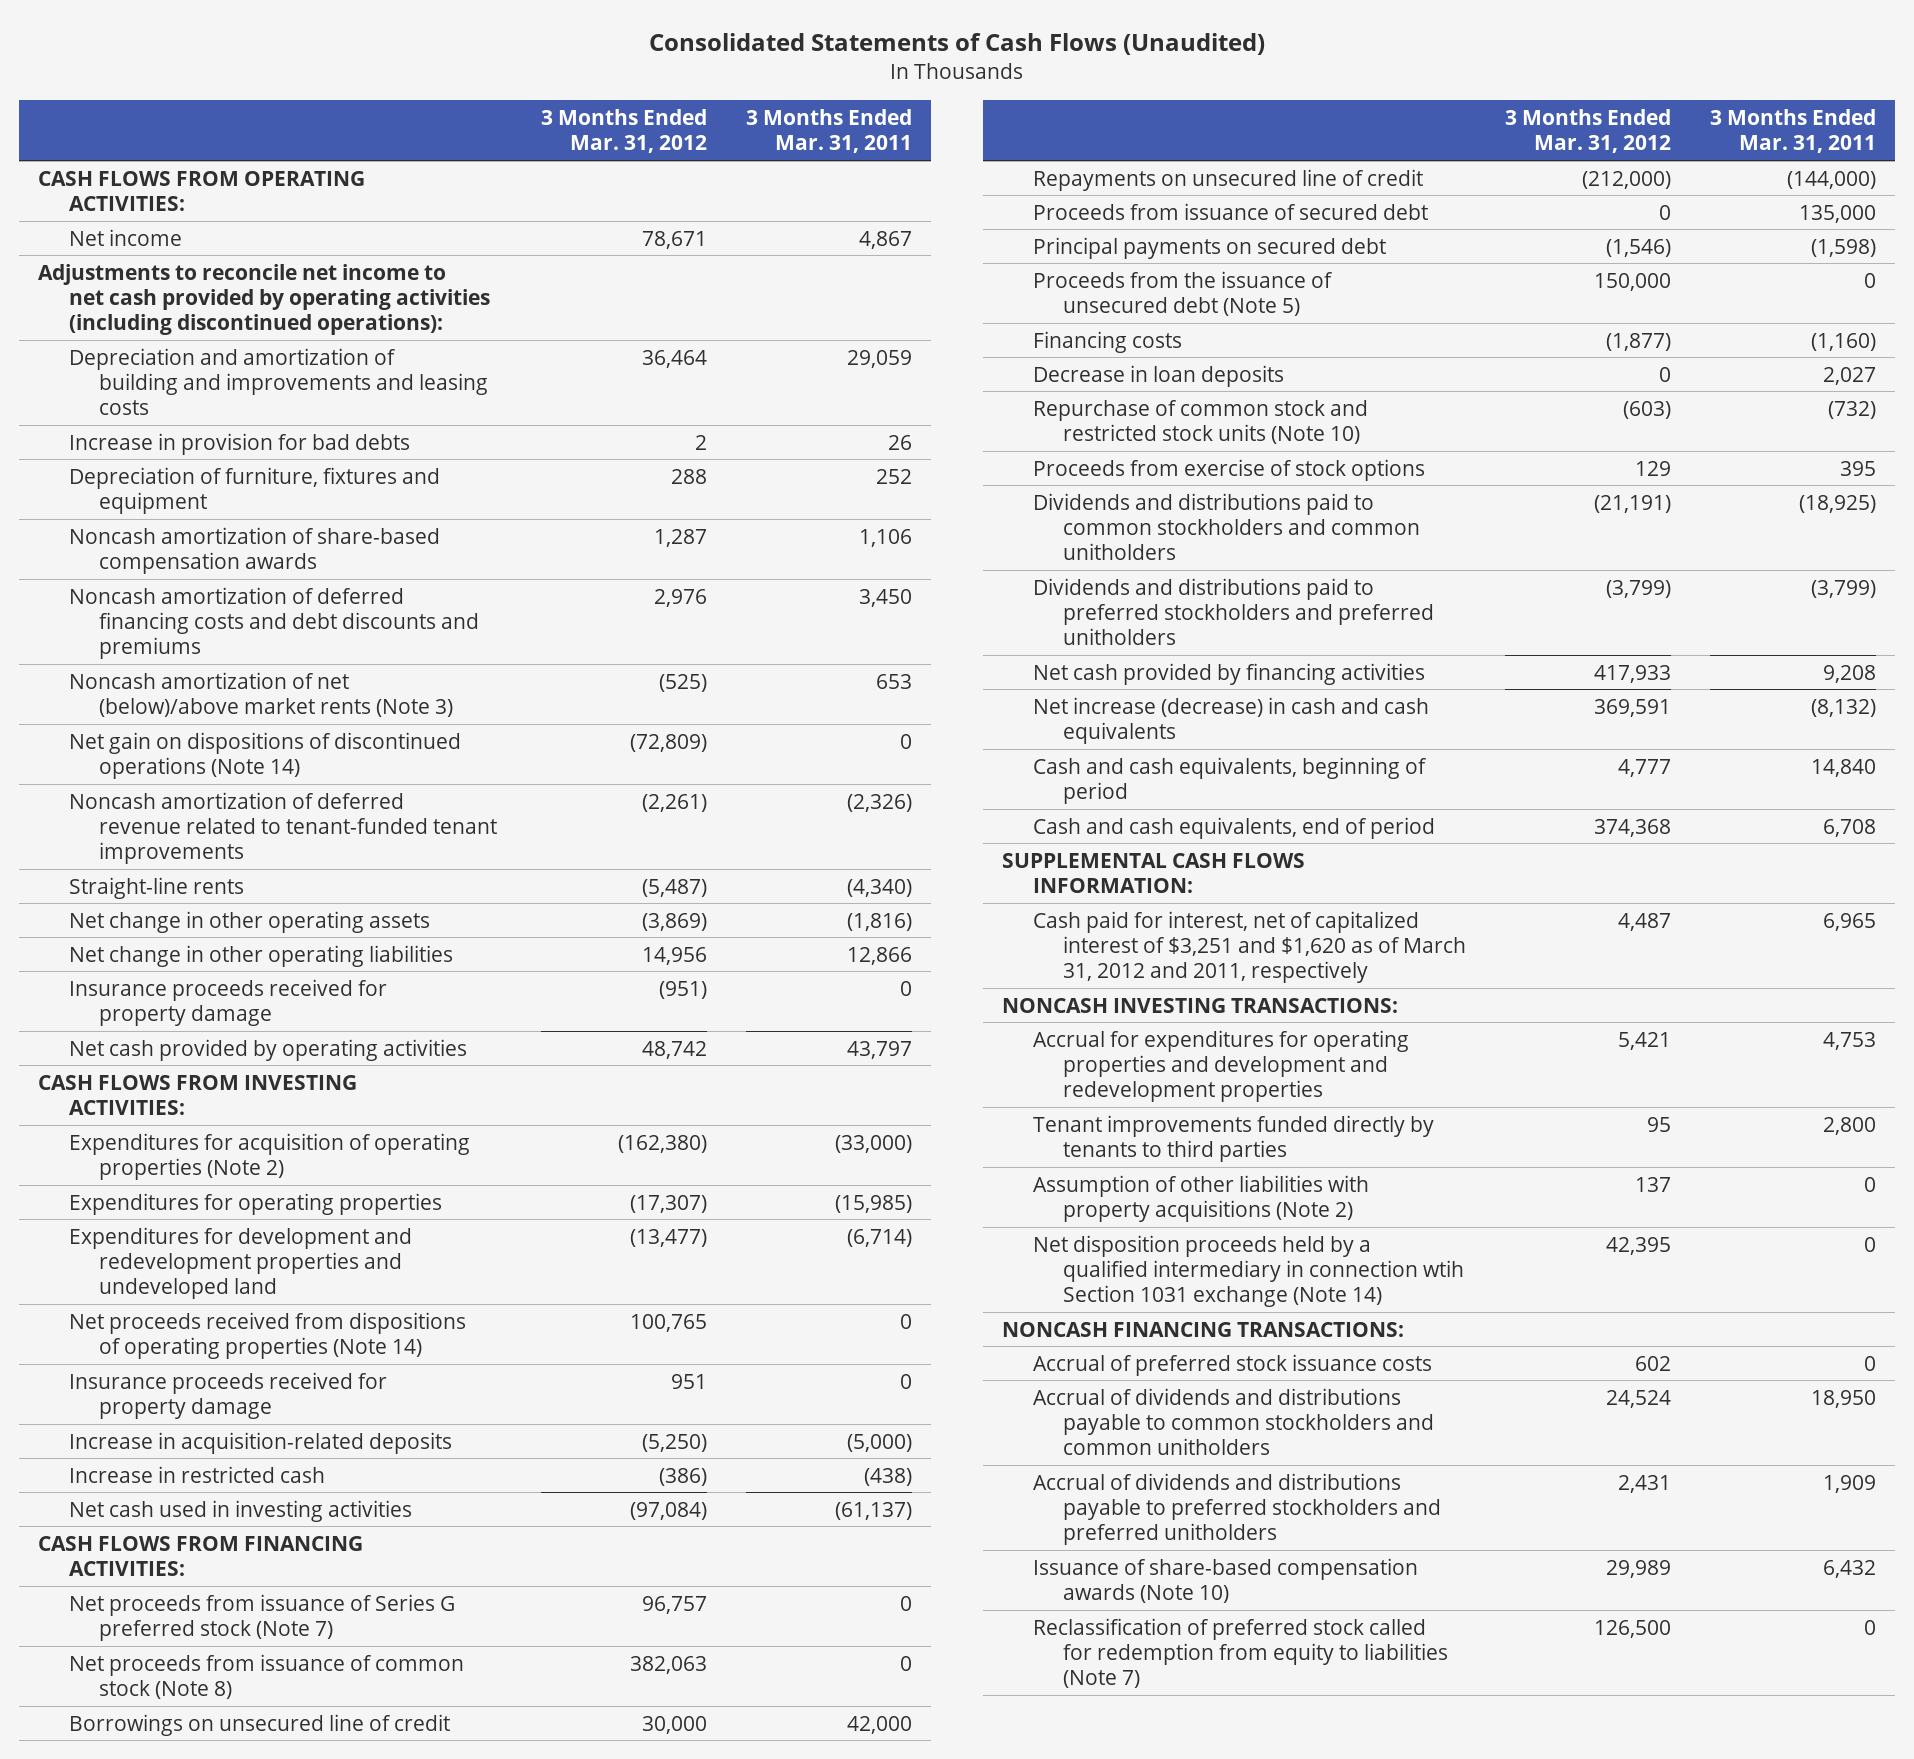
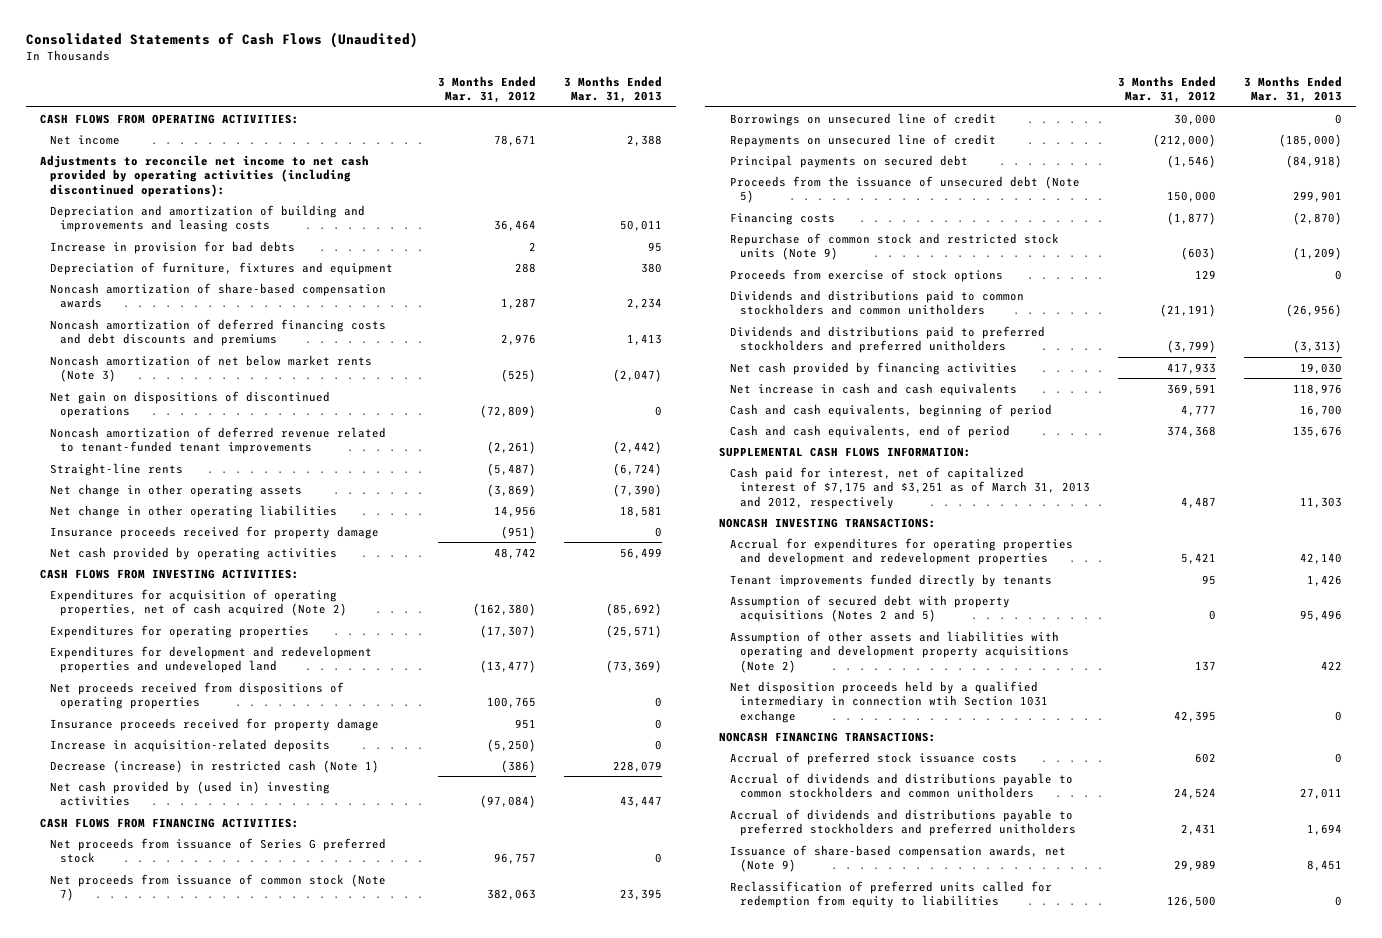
[745,108,912,154] 3 Months Ended Mar. 31, 2011 -> none
none -> [564,75,663,104] 3 Months Ended Mar. 31, 2013
[68,671,454,717] Noncash amortization of net (below)/above market rents (Note 3) -> [49,354,372,383] Noncash amortization of net below market rents (Note 3)
[68,731,461,779] Net gain on dispositions of discontinued operations (Note 14) -> [49,390,330,419] Net gain on dispositions of discontinued operations
[68,1132,470,1180] Expenditures for acquisition of operating properties (Note 2) -> [49,588,348,617] Expenditures for acquisition of operating properties, net of cash acquired (Note 2)
[68,1311,466,1359] Net proceeds received from dispositions of operating properties (Note 14) -> [49,681,344,710] Net proceeds received from dispositions of operating properties
[68,1465,325,1483] Increase in restricted cash -> [49,759,379,773] Decrease (increase) in restricted cash (Note 1)
[68,1499,412,1522] Net cash used in investing activities -> [49,780,330,807] Net cash provided by (used in) investing activities
[68,1593,455,1641] Net proceeds from issuance of Series G preferred stock (Note 7) -> [49,837,386,864] Net proceeds from issuance of Series G preferred stock
[68,1653,464,1699] Net proceeds from issuance of common stock (Note 8) -> [49,873,386,902] Net proceeds from issuance of common stock (Note 7)
[1032,202,1428,220] Proceeds from issuance of secured debt -> none
[1032,364,1284,387] Decrease in loan deposits -> none
[1032,399,1368,444] Repurchase of common stock and restricted stock units (Note 10) -> [729,232,1059,261] Repurchase of common stock and restricted stock units (Note 9)
[1032,696,1429,744] Net increase (decrease) in cash and cash equivalents -> [729,382,1017,396] Net increase in cash and cash equivalents
[1032,910,1467,984] Cash paid for interest, net of capitalized interest of $3,251 and $1,620 as of March 31, 2012 and 2011, respectively -> [729,466,1090,509] Cash paid for interest, net of capitalized interest of $7,175 and $3,251 as of March 31, 2013 and 2012, respectively
[1032,1114,1434,1162] Tenant improvements funded directly by tenants to third parties -> [729,573,1052,587] Tenant improvements funded directly by tenants
none -> [729,594,1010,623] Assumption of secured debt with property acquisitions (Notes 2 and 5)
[1032,1174,1369,1222] Assumption of other liabilities with property acquisitions (Note 2) -> [729,630,1069,673] Assumption of other assets and liabilities with operating and development property acquisitions (Note 2)
[1032,1234,1465,1308] Net disposition proceeds held by a qualified intermediary in connection wtih Section 1031 exchange (Note 14) -> [729,680,1048,723] Net disposition proceeds held by a qualified intermediary in connection wtih Section 1031 exchange
[1032,1557,1418,1603] Issuance of share-based compensation awards (Note 10) -> [729,844,1066,873] Issuance of share-based compensation awards, net (Note 9)
[1032,1617,1449,1689] Reclassification of preferred stock called for redemption from equity to liabilities (Note 7) -> [729,880,1052,909] Reclassification of preferred units called for redemption from equity to liabilities

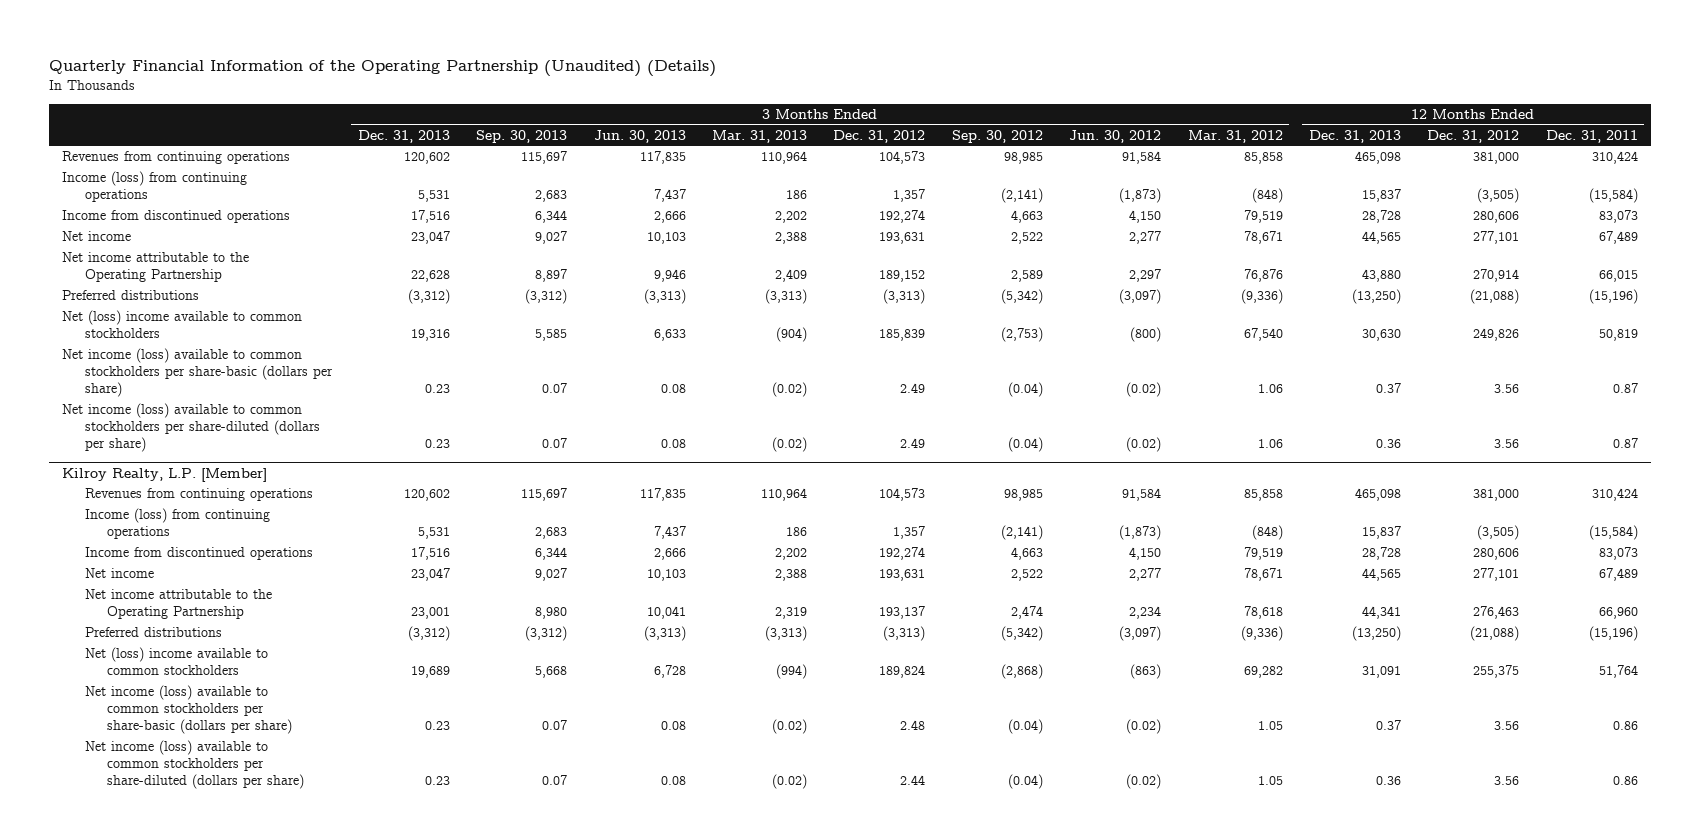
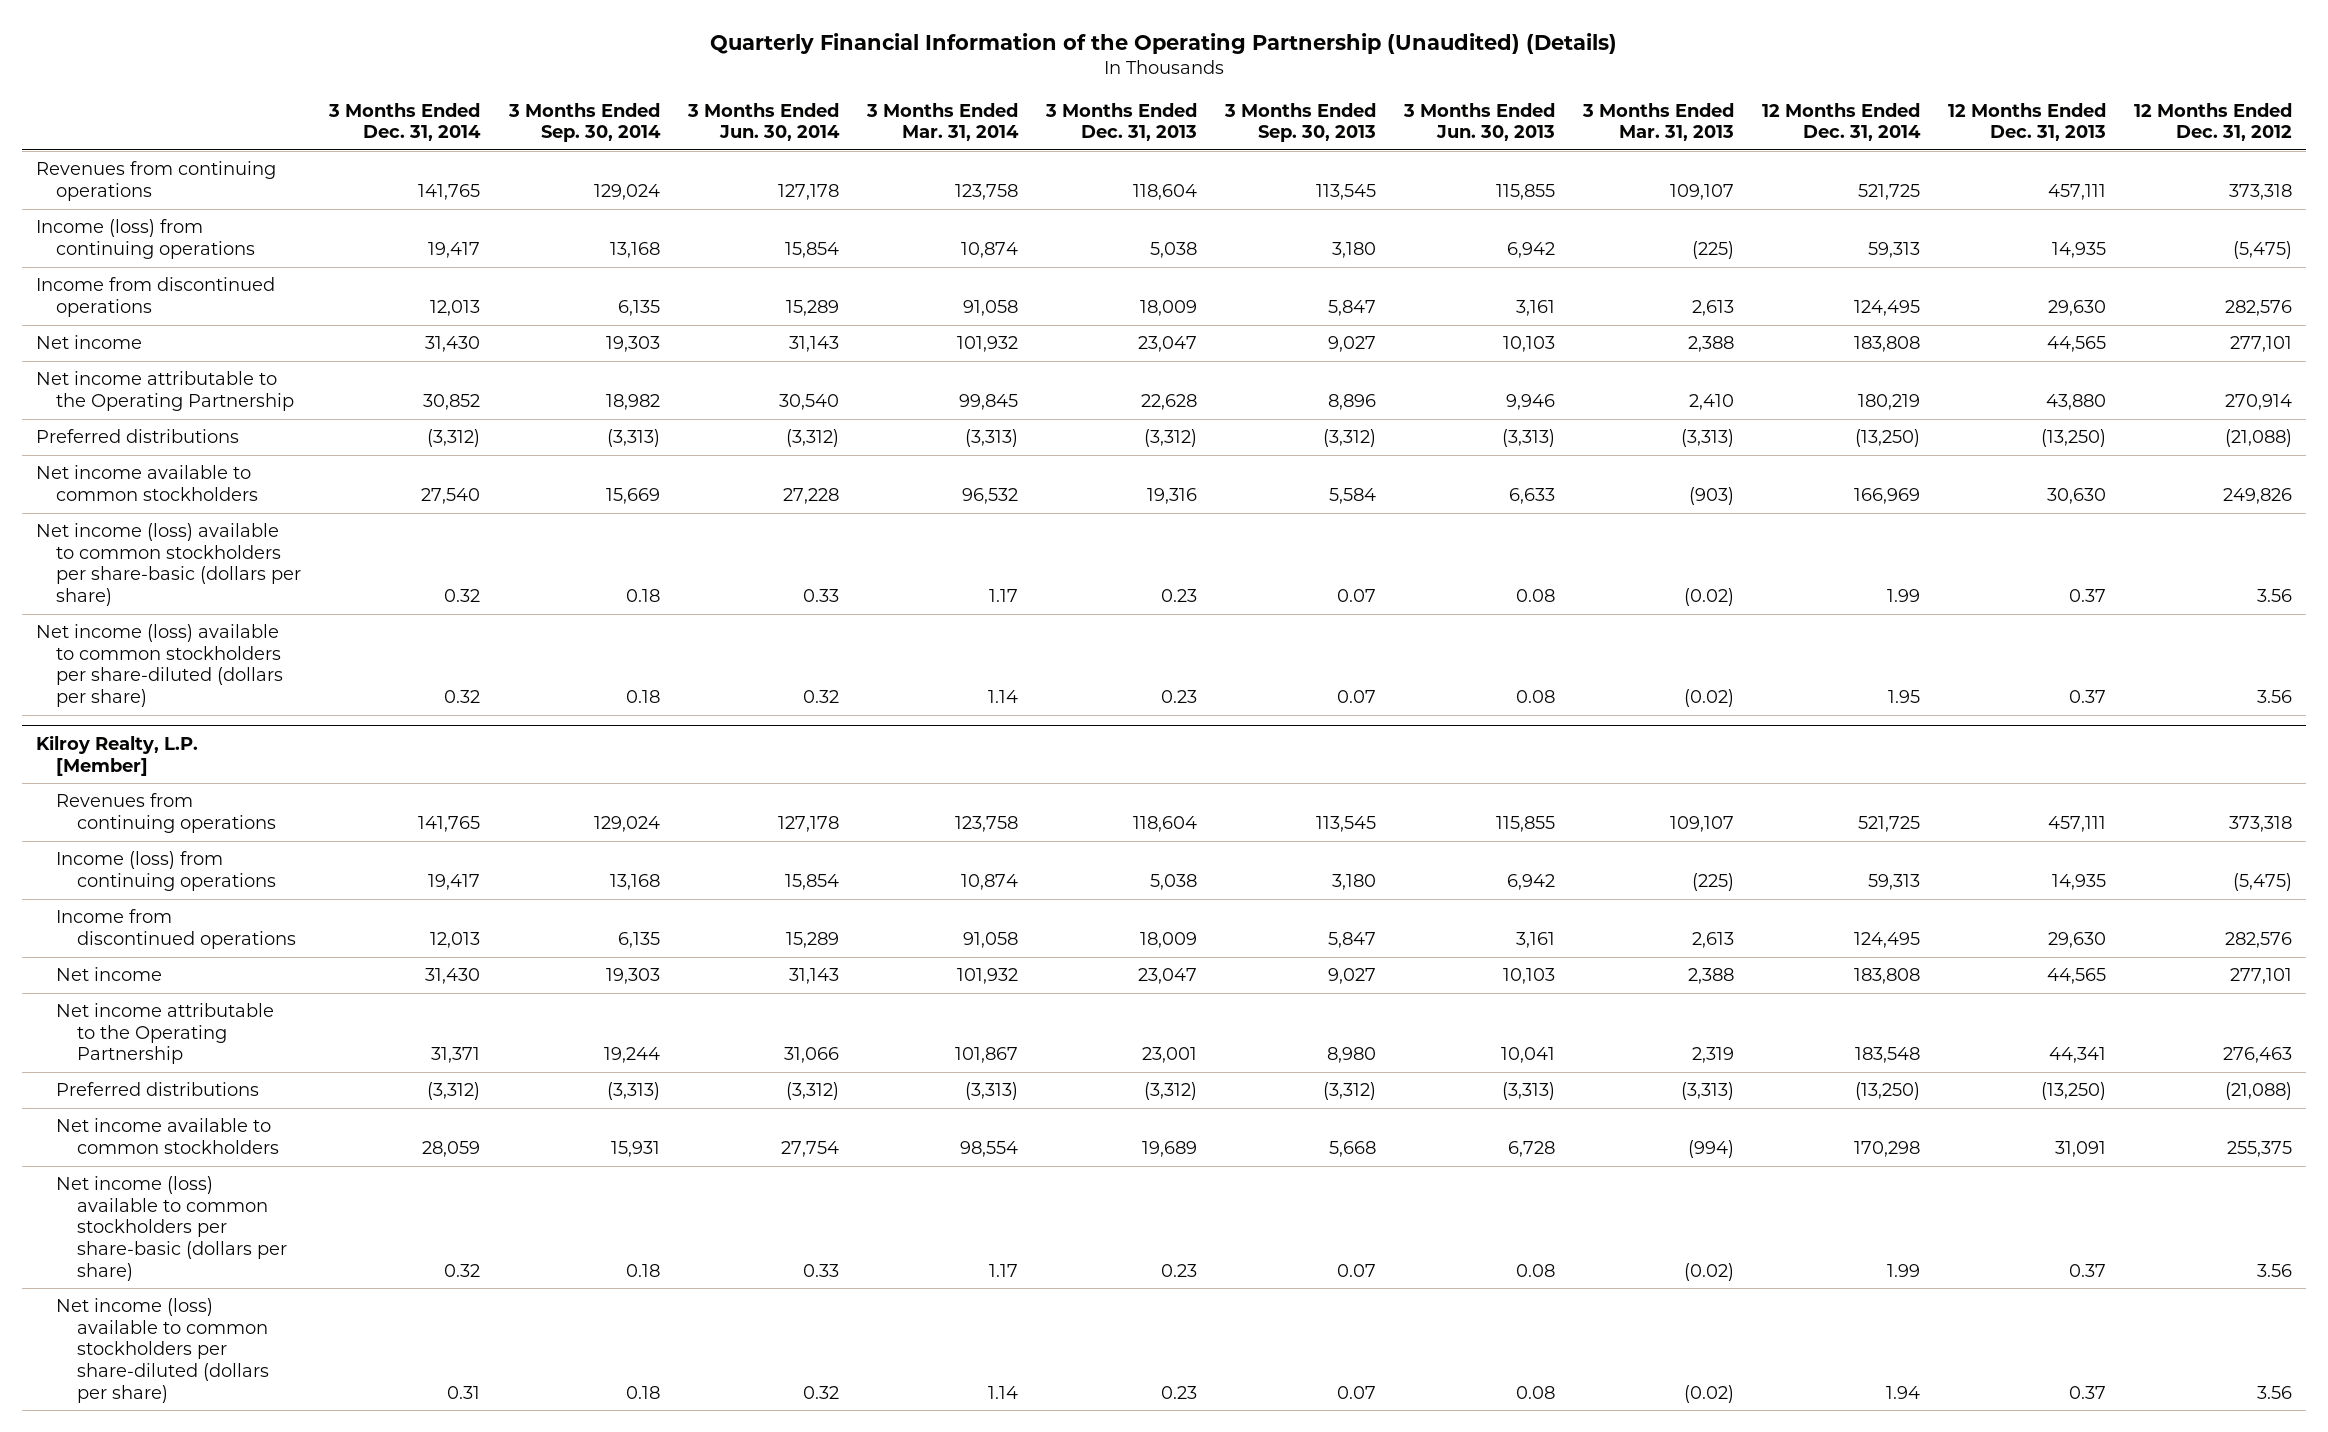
[833,129,926,143] Dec. 31, 2012 -> none
[951,129,1043,143] Sep. 30, 2012 -> none
[1069,129,1162,143] Jun. 30, 2012 -> none
[1187,129,1283,143] Mar. 31, 2012 -> none
[1545,129,1638,143] Dec. 31, 2011 -> none
none -> [328,102,482,142] 3 Months Ended Dec. 31, 2014
none -> [507,102,661,143] 3 Months Ended Sep. 30, 2014
none -> [686,102,840,142] 3 Months Ended Jun. 30, 2014
none -> [865,102,1019,142] 3 Months Ended Mar. 31, 2014
none -> [1761,102,1921,142] 12 Months Ended Dec. 31, 2014
[404,152,451,165] 120,602 -> [1132,183,1197,200] 118,604
[521,151,568,165] 115,697 -> [1315,183,1376,200] 113,545
[639,151,686,165] 117,835 -> [1495,183,1555,200] 115,855
[761,151,808,165] 110,964 -> [1669,183,1734,200] 109,107
[1354,151,1401,165] 465,098 -> [2047,183,2106,200] 457,111
[1473,152,1520,165] 381,000 -> [2228,183,2292,200] 373,318
[418,190,451,203] 5,531 -> [1149,241,1197,258] 5,038
[535,190,568,203] 2,683 -> [1331,241,1376,258] 3,180
[653,189,686,203] 7,437 -> [1506,241,1555,258] 6,942
[786,190,808,200] 186 -> [1691,240,1734,259] (225)
[1361,189,1401,203] 15,837 -> [2051,241,2106,258] 14,935
[1477,188,1520,204] (3,505) -> [2232,240,2292,259] (5,475)
[411,210,451,224] 17,516 -> [1139,299,1197,316] 18,009
[535,210,568,224] 6,344 -> [1327,299,1376,316] 5,847
[653,211,686,224] 2,666 -> [1515,299,1555,316] 3,161
[775,211,808,224] 2,202 -> [1691,299,1734,316] 2,613
[1361,210,1401,224] 28,728 -> [2047,299,2106,316] 29,630
[1473,211,1520,224] 280,606 -> [2224,299,2292,316] 282,576
[535,269,568,283] 8,897 -> [1327,393,1376,410] 8,896
[775,269,808,283] 2,409 -> [1688,393,1734,410] 2,410
[62,310,303,339] Net (loss) income available to common stockholders -> [35,465,259,501] Net income available to common stockholders
[535,329,568,342] 5,585 -> [1328,487,1376,504] 5,584
[776,327,808,343] (904) -> [1688,486,1734,505] (903)
[1375,439,1401,449] 0.36 -> [2068,690,2106,704] 0.37
[404,489,451,502] 120,602 -> [1132,815,1197,832] 118,604
[521,488,568,502] 115,697 -> [1315,815,1376,832] 113,545
[639,488,686,502] 117,835 -> [1495,815,1555,832] 115,855
[761,488,808,502] 110,964 -> [1669,815,1734,832] 109,107
[1354,488,1401,502] 465,098 -> [2047,815,2106,832] 457,111
[1473,489,1520,502] 381,000 -> [2228,815,2292,832] 373,318
[418,527,451,540] 5,531 -> [1149,873,1197,890] 5,038
[535,527,568,540] 2,683 -> [1331,873,1376,890] 3,180
[653,526,686,540] 7,437 -> [1506,873,1555,890] 6,942
[786,527,808,537] 186 -> [1691,872,1734,891] (225)
[1361,526,1401,540] 15,837 -> [2051,873,2106,890] 14,935
[1477,525,1520,541] (3,505) -> [2232,872,2292,891] (5,475)
[411,547,451,561] 17,516 -> [1139,931,1197,948] 18,009
[535,547,568,561] 6,344 -> [1327,931,1376,948] 5,847
[653,548,686,561] 2,666 -> [1515,931,1555,948] 3,161
[775,548,808,561] 2,202 -> [1691,931,1734,948] 2,613
[1361,547,1401,561] 28,728 -> [2047,931,2106,948] 29,630
[1473,548,1520,561] 280,606 -> [2224,931,2292,948] 282,576
[84,647,268,676] Net (loss) income available to common stockholders -> [56,1118,279,1154] Net income available to common stockholders
[1375,776,1401,786] 0.36 -> [2068,1385,2106,1399] 0.37

